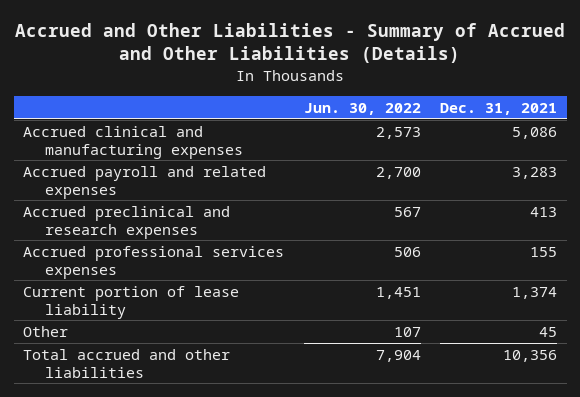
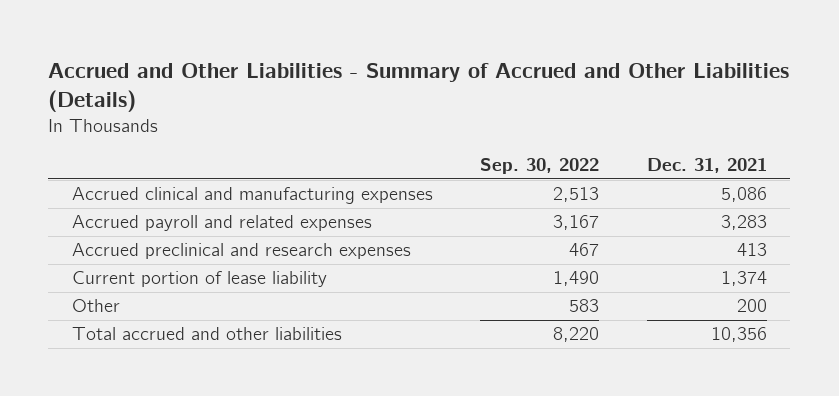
[303,102,421,115] Jun. 30, 2022 -> none
none -> [480,158,600,175] Sep. 30, 2022
[23,245,285,279] Accrued professional services expenses -> none
[539,326,558,337] 45 -> [736,299,767,313] 200

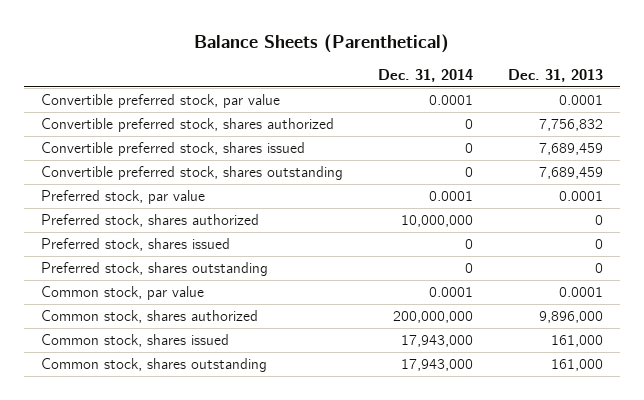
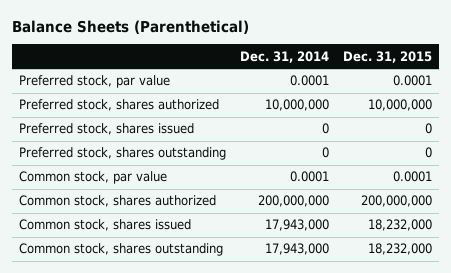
[507,68,603,82] Dec. 31, 2013 -> none
none -> [343,50,433,63] Dec. 31, 2015
[41,94,281,109] Convertible preferred stock, par value -> none
[41,118,335,133] Convertible preferred stock, shares authorized -> none
[41,142,306,157] Convertible preferred stock, shares issued -> none
[41,166,344,181] Convertible preferred stock, shares outstanding -> none

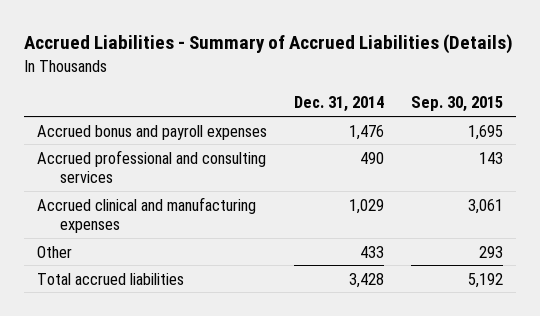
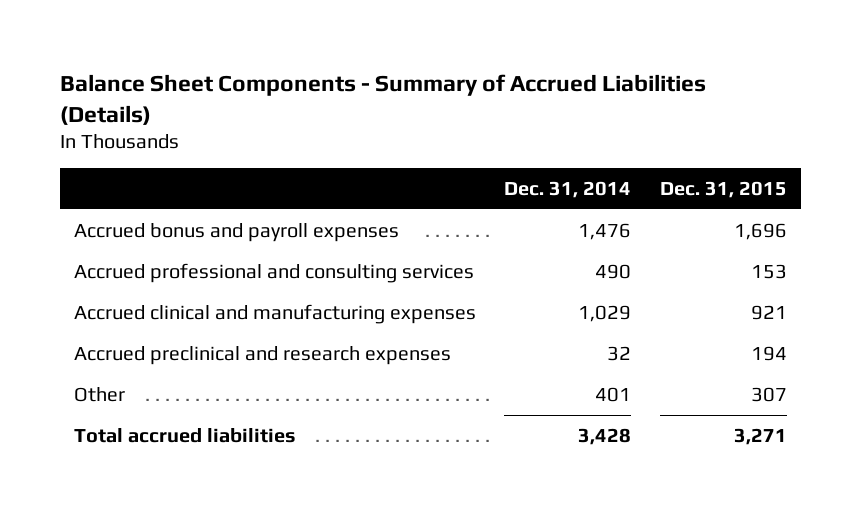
[23,34,513,55] Accrued Liabilities - Summary of Accrued Liabilities (Details) -> [59,73,706,125] Balance Sheet Components - Summary of Accrued Liabilities (Details)
[410,96,503,113] Sep. 30, 2015 -> none
none -> [659,181,787,199] Dec. 31, 2015
none -> [73,345,451,365] Accrued preclinical and research expenses
[359,245,384,258] 433 -> [595,386,632,402] 401

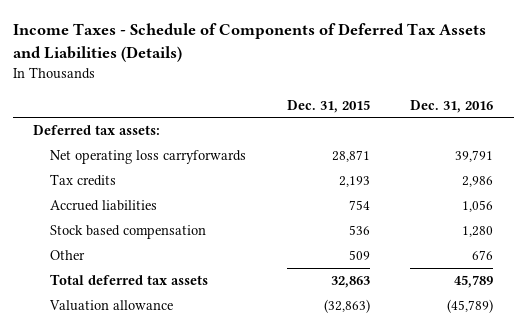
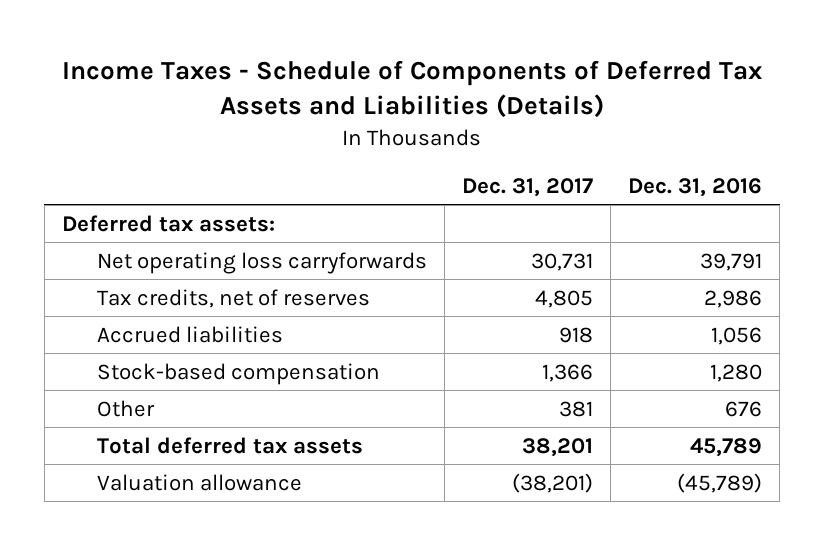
[286,99,370,113] Dec. 31, 2015 -> none
none -> [461,177,593,197] Dec. 31, 2017
[49,174,116,187] Tax credits -> [96,288,370,308] Tax credits, net of reserves
[49,225,206,240] Stock based compensation -> [96,362,380,385] Stock-based compensation

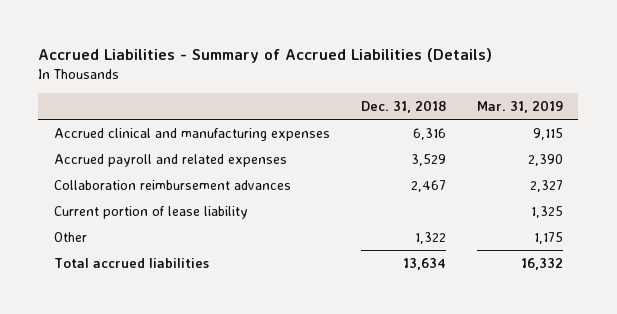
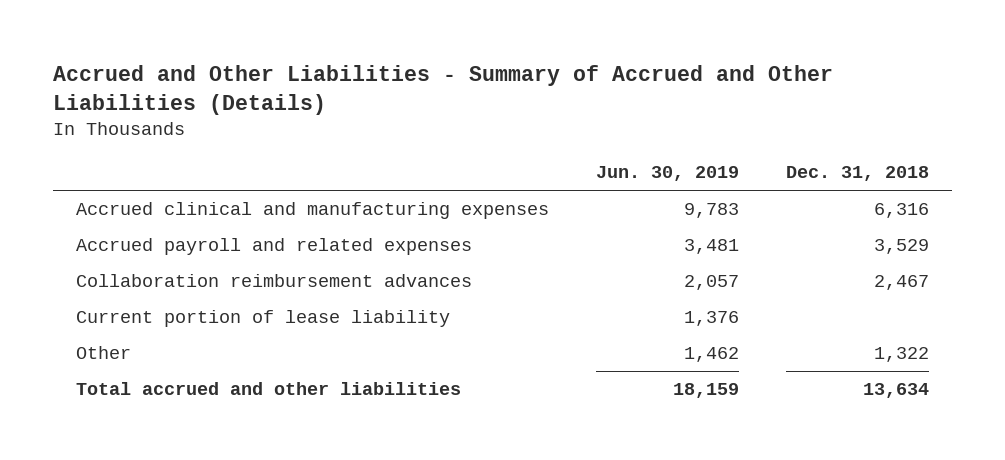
[38,48,493,64] Accrued Liabilities - Summary of Accrued Liabilities (Details) -> [52,65,833,116] Accrued and Other Liabilities - Summary of Accrued and Other Liabilities (Details)
[476,99,563,113] Mar. 31, 2019 -> none
none -> [596,166,740,182] Jun. 30, 2019
[53,257,209,268] Total accrued liabilities -> [76,382,462,396] Total accrued and other liabilities

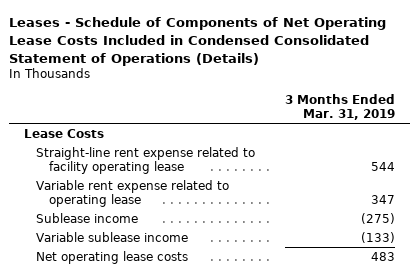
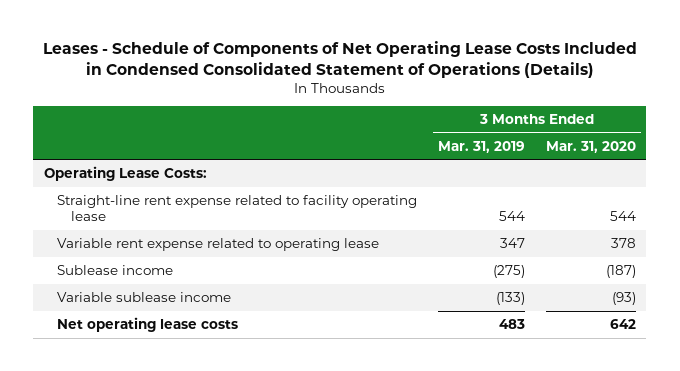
none -> [546,140,637,153] Mar. 31, 2020
[24,128,105,138] Lease Costs -> [43,165,207,181] Operating Lease Costs:

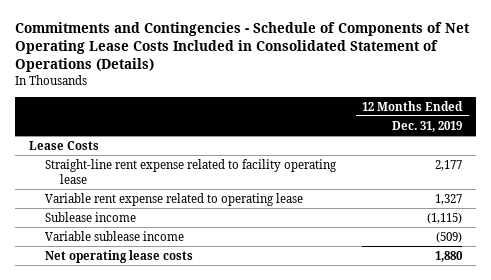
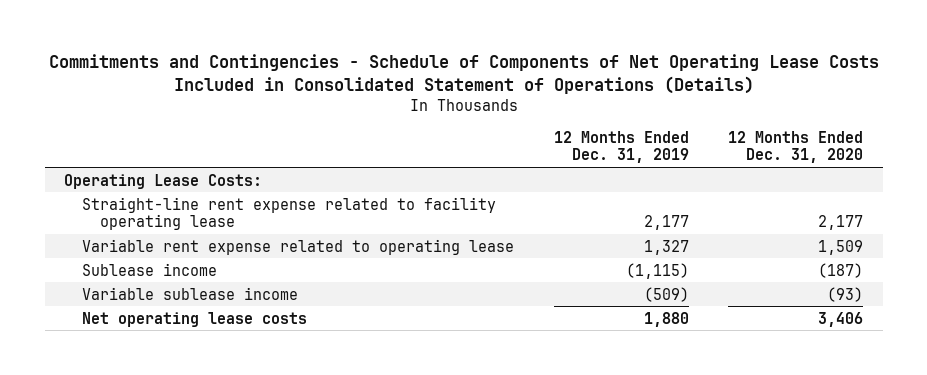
none -> [728,131,864,164] 12 Months Ended Dec. 31, 2020
[28,140,99,150] Lease Costs -> [64,173,263,189] Operating Lease Costs:

